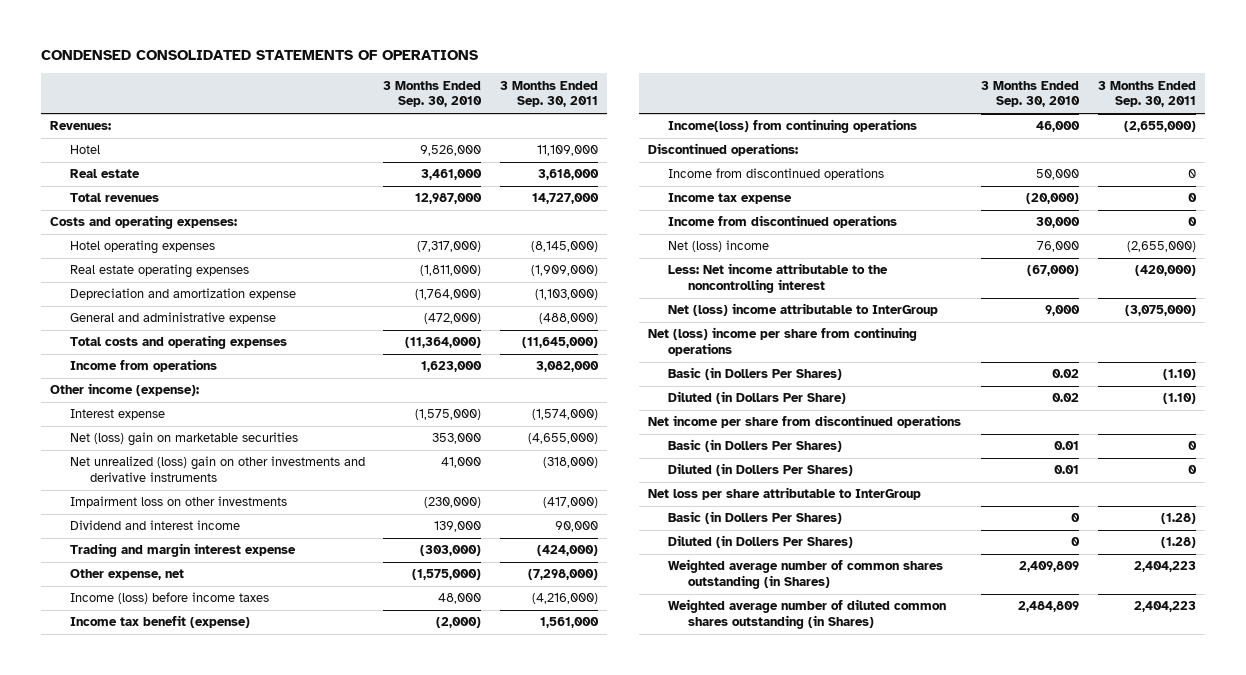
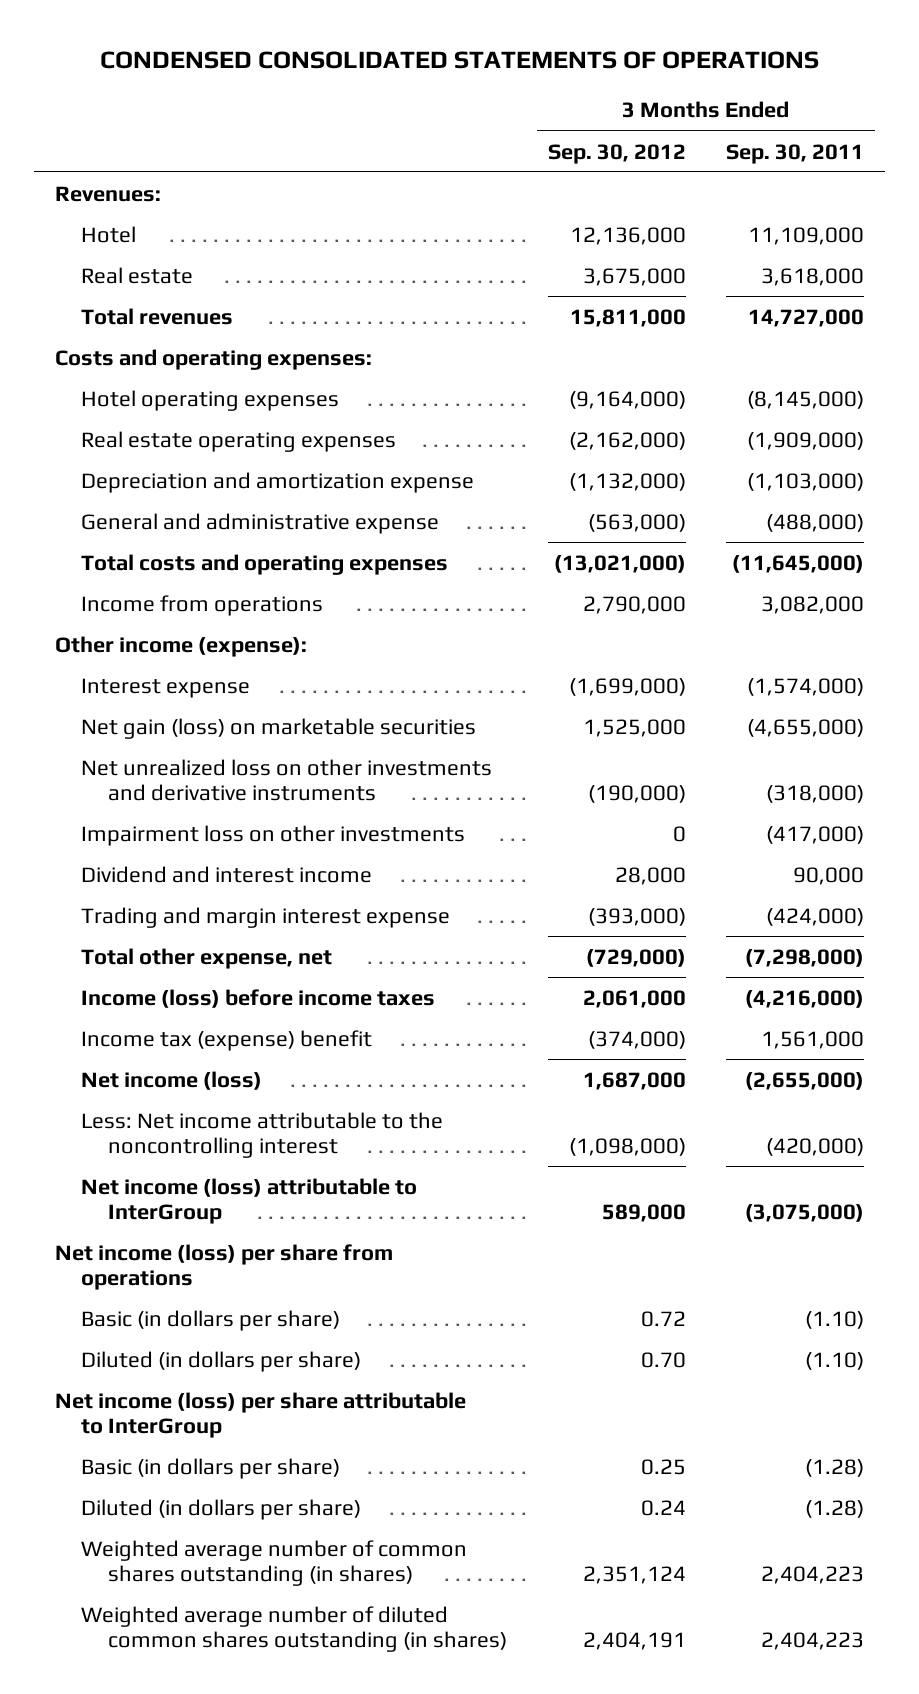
[383,80,483,108] 3 Months Ended Sep. 30, 2010 -> none
none -> [547,143,686,164] Sep. 30, 2012
[69,432,298,447] Net (loss) gain on marketable securities -> [81,717,477,739] Net gain (loss) on marketable securities
[69,456,365,483] Net unrealized (loss) gain on other investments and derivative instruments -> [81,758,493,801] Net unrealized loss on other investments and derivative instruments
[69,569,184,581] Other expense, net -> [81,947,333,969] Total other expense, net
[667,119,917,134] Income(loss) from continuing operations -> none
[647,143,798,157] Discontinued operations: -> none
[667,168,884,181] Income from discontinued operations -> none
[667,193,792,205] Income tax expense -> none
[667,215,897,229] Income from discontinued operations -> none
[69,615,250,629] Income tax benefit (expense) -> [81,1029,373,1051] Income tax (expense) benefit
[667,240,769,253] Net (loss) income -> [81,1070,263,1090] Net income (loss)
[647,415,961,429] Net income per share from discontinued operations -> none
[667,439,842,453] Basic (in Dollers Per Shares) -> none
[667,463,853,477] Diluted (in Dollers Per Shares) -> none
[667,303,938,317] Net (loss) income attributable to InterGroup -> [81,1177,418,1224] Net income (loss) attributable to InterGroup
[647,327,917,357] Net (loss) income per share from continuing operations -> [54,1243,393,1290] Net income (loss) per share from operations
[667,367,842,381] Basic (in Dollers Per Shares) -> [81,1309,341,1331] Basic (in dollars per share)
[667,391,846,405] Diluted (in Dollars Per Share) -> [81,1350,362,1372] Diluted (in dollars per share)
[647,487,921,501] Net loss per share attributable to InterGroup -> [54,1391,466,1438] Net income (loss) per share attributable to InterGroup
[667,511,842,525] Basic (in Dollers Per Shares) -> [81,1457,341,1479] Basic (in dollars per share)
[667,535,853,549] Diluted (in Dollers Per Shares) -> [81,1498,362,1520] Diluted (in dollars per share)
[667,559,943,590] Weighted average number of common shares outstanding (in Shares) -> [81,1539,468,1586] Weighted average number of common shares outstanding (in shares)
[667,599,946,630] Weighted average number of diluted common shares outstanding (in Shares) -> [81,1605,507,1652] Weighted average number of diluted common shares outstanding (in shares)

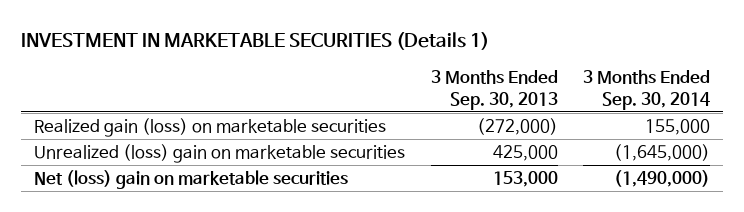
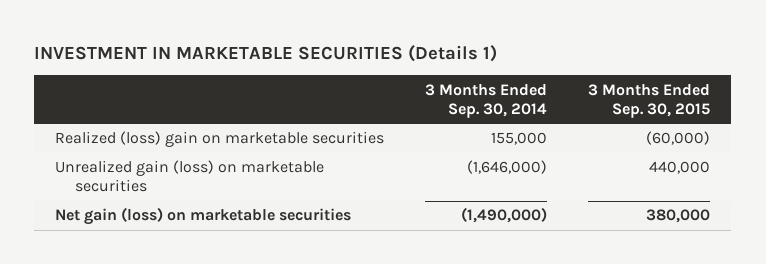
[430,70,558,110] 3 Months Ended Sep. 30, 2013 -> none
none -> [588,83,711,118] 3 Months Ended Sep. 30, 2015
[34,118,387,138] Realized gain (loss) on marketable securities -> [55,131,385,148] Realized (loss) gain on marketable securities
[34,144,406,164] Unrealized (loss) gain on marketable securities -> [55,160,325,193] Unrealized gain (loss) on marketable securities
[614,144,711,162] (1,645,000) -> [467,160,548,175] (1,646,000)
[34,170,349,190] Net (loss) gain on marketable securities -> [55,207,352,226] Net gain (loss) on marketable securities

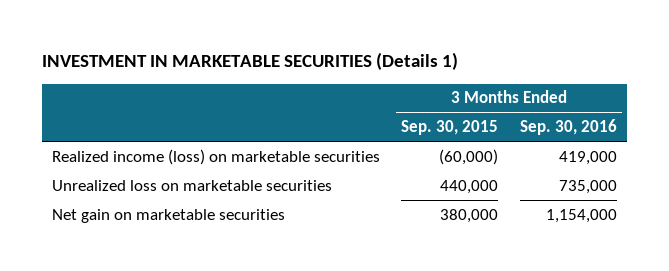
[425,83,548,118] 3 Months Ended Sep. 30, 2014 -> none
none -> [519,119,617,136] Sep. 30, 2016
[55,131,385,148] Realized (loss) gain on marketable securities -> [52,148,381,165] Realized income (loss) on marketable securities
[55,160,325,193] Unrealized gain (loss) on marketable securities -> [52,179,333,191] Unrealized loss on marketable securities
[55,207,352,226] Net gain (loss) on marketable securities -> [52,208,286,223] Net gain on marketable securities

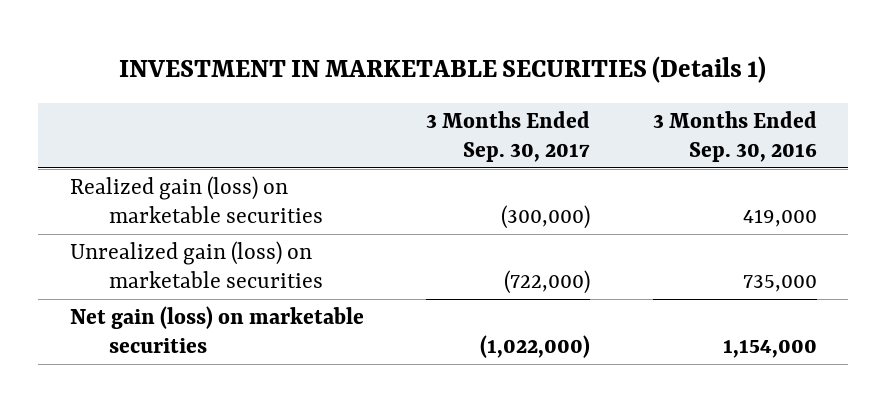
[401,120,499,136] Sep. 30, 2015 -> none
none -> [426,110,591,162] 3 Months Ended Sep. 30, 2017
[52,148,381,165] Realized income (loss) on marketable securities -> [69,176,323,224] Realized gain (loss) on marketable securities
[52,179,333,191] Unrealized loss on marketable securities -> [69,241,323,289] Unrealized gain (loss) on marketable securities
[52,208,286,223] Net gain on marketable securities -> [69,306,364,354] Net gain (loss) on marketable securities

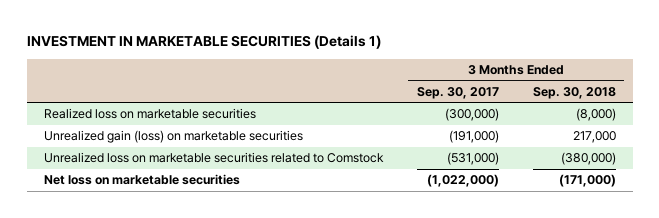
[652,110,817,162] 3 Months Ended Sep. 30, 2016 -> none
none -> [532,86,616,99] Sep. 30, 2018
[69,176,323,224] Realized gain (loss) on marketable securities -> [43,108,256,120] Realized loss on marketable securities
[504,270,591,295] (722,000) -> [448,130,499,144] (191,000)
none -> [43,152,384,164] Unrealized loss on marketable securities related to Comstock
[69,306,364,354] Net gain (loss) on marketable securities -> [43,174,240,186] Net loss on marketable securities

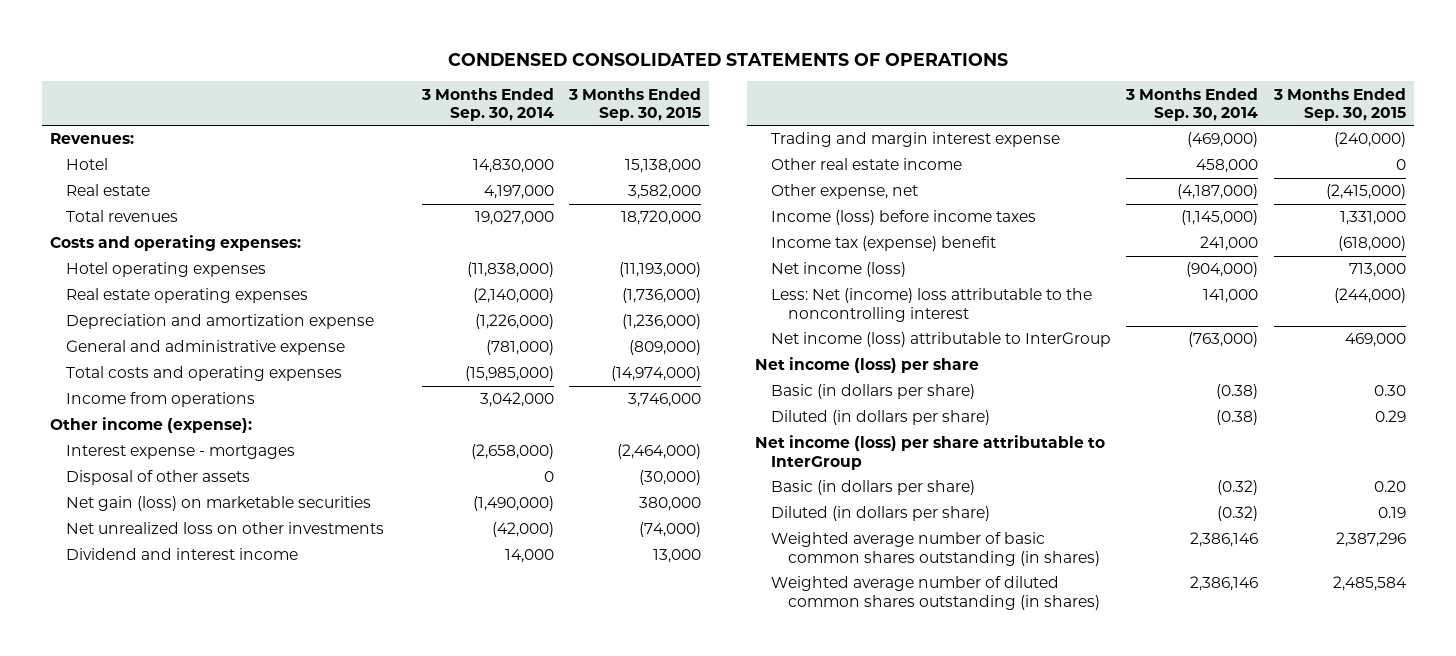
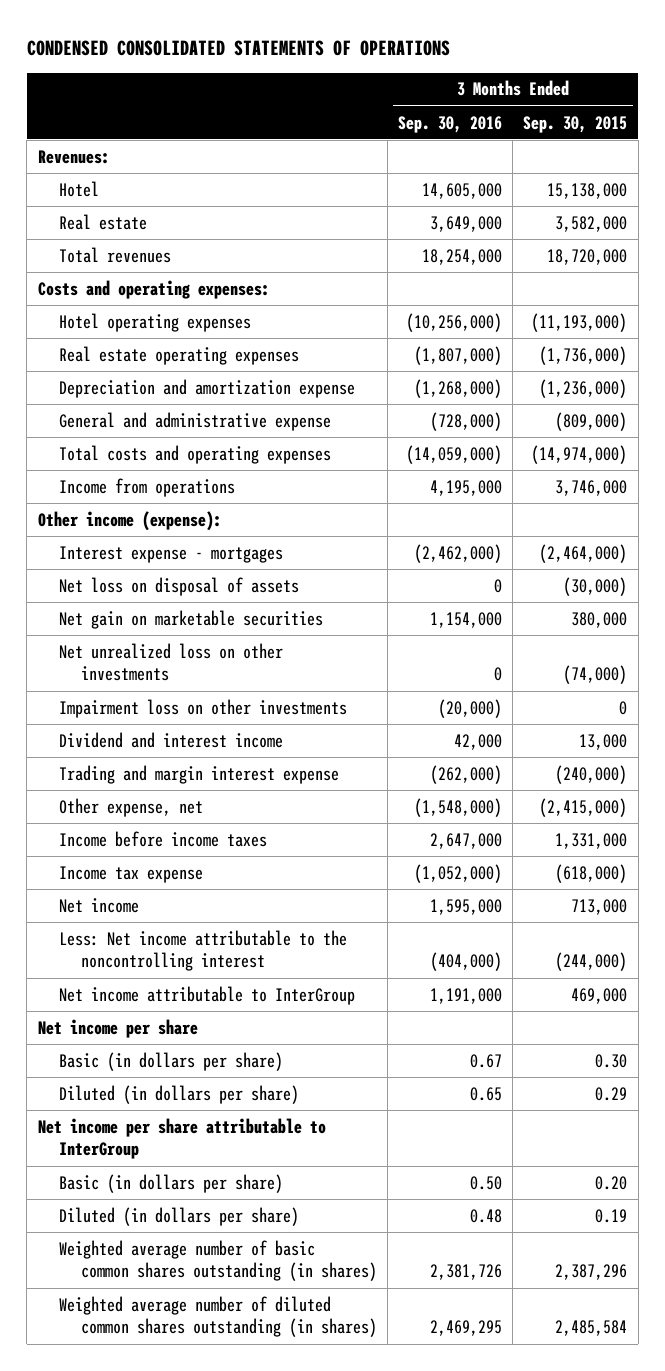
[420,87,554,121] 3 Months Ended Sep. 30, 2014 -> none
none -> [397,115,502,133] Sep. 30, 2016
[66,470,251,486] Disposal of other assets -> [59,576,300,596] Net loss on disposal of assets
[66,496,372,512] Net gain (loss) on marketable securities -> [59,609,324,629] Net gain on marketable securities
none -> [59,698,348,718] Impairment loss on other investments
[771,158,963,171] Other real estate income -> none
[771,210,1037,226] Income (loss) before income taxes -> [59,830,268,847] Income before income taxes
[771,236,997,252] Income tax (expense) benefit -> [59,865,204,883] Income tax expense
[771,262,907,278] Net income (loss) -> [59,897,140,913] Net income
[771,288,1093,322] Less: Net (income) loss attributable to the noncontrolling interest -> [59,929,348,972] Less: Net income attributable to the noncontrolling interest
[771,332,1112,348] Net income (loss) attributable to InterGroup -> [59,985,356,1005] Net income attributable to InterGroup
[754,357,979,374] Net income (loss) per share -> [37,1018,198,1038] Net income per share
[754,435,1105,470] Net income (loss) per share attributable to InterGroup -> [37,1117,326,1160] Net income per share attributable to InterGroup

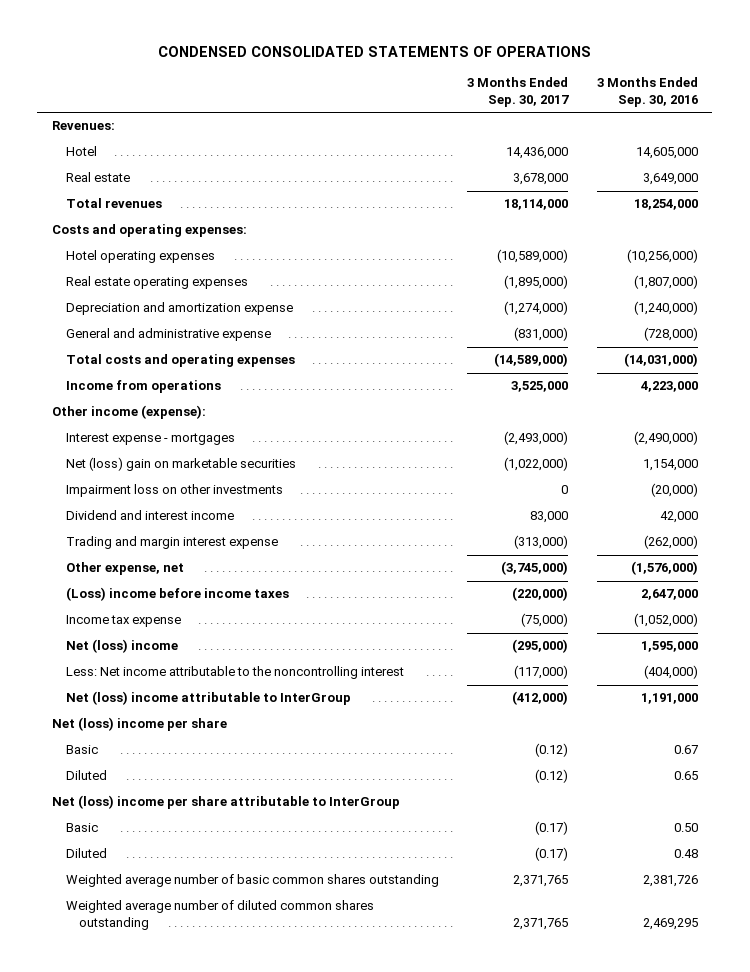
[523,115,628,133] Sep. 30, 2015 -> none
none -> [467,77,570,107] 3 Months Ended Sep. 30, 2017
[413,378,502,398] (1,268,000) -> [633,301,698,316] (1,240,000)
[405,444,502,464] (14,059,000) -> [623,353,698,368] (14,031,000)
[429,479,502,496] 4,195,000 -> [640,381,698,393] 4,223,000
[59,576,300,596] Net loss on disposal of assets -> none
[59,642,284,682] Net unrealized loss on other investments -> none
[413,543,502,563] (2,462,000) -> [633,431,698,446] (2,490,000)
[59,609,324,629] Net gain on marketable securities -> [65,457,296,472] Net (loss) gain on marketable securities
[413,797,502,817] (1,548,000) -> [630,561,698,576] (1,576,000)
[59,830,268,847] Income before income taxes -> [65,587,289,602] (Loss) income before income taxes
[59,897,140,913] Net income -> [65,639,178,654] Net (loss) income
[59,985,356,1005] Net income attributable to InterGroup -> [65,691,351,706] Net (loss) income attributable to InterGroup
[37,1018,198,1038] Net income per share -> [51,717,227,732] Net (loss) income per share
[59,1051,284,1071] Basic (in dollars per share) -> [65,745,98,755] Basic
[59,1084,300,1104] Diluted (in dollars per share) -> [65,770,107,781] Diluted
[37,1117,326,1160] Net income per share attributable to InterGroup -> [51,795,400,810] Net (loss) income per share attributable to InterGroup
[59,1173,284,1193] Basic (in dollars per share) -> [65,823,98,833] Basic
[59,1206,300,1226] Diluted (in dollars per share) -> [65,848,107,859] Diluted
[59,1239,377,1282] Weighted average number of basic common shares outstanding (in shares) -> [65,874,439,888] Weighted average number of basic common shares outstanding
[59,1295,377,1338] Weighted average number of diluted common shares outstanding (in shares) -> [65,900,374,930] Weighted average number of diluted common shares outstanding

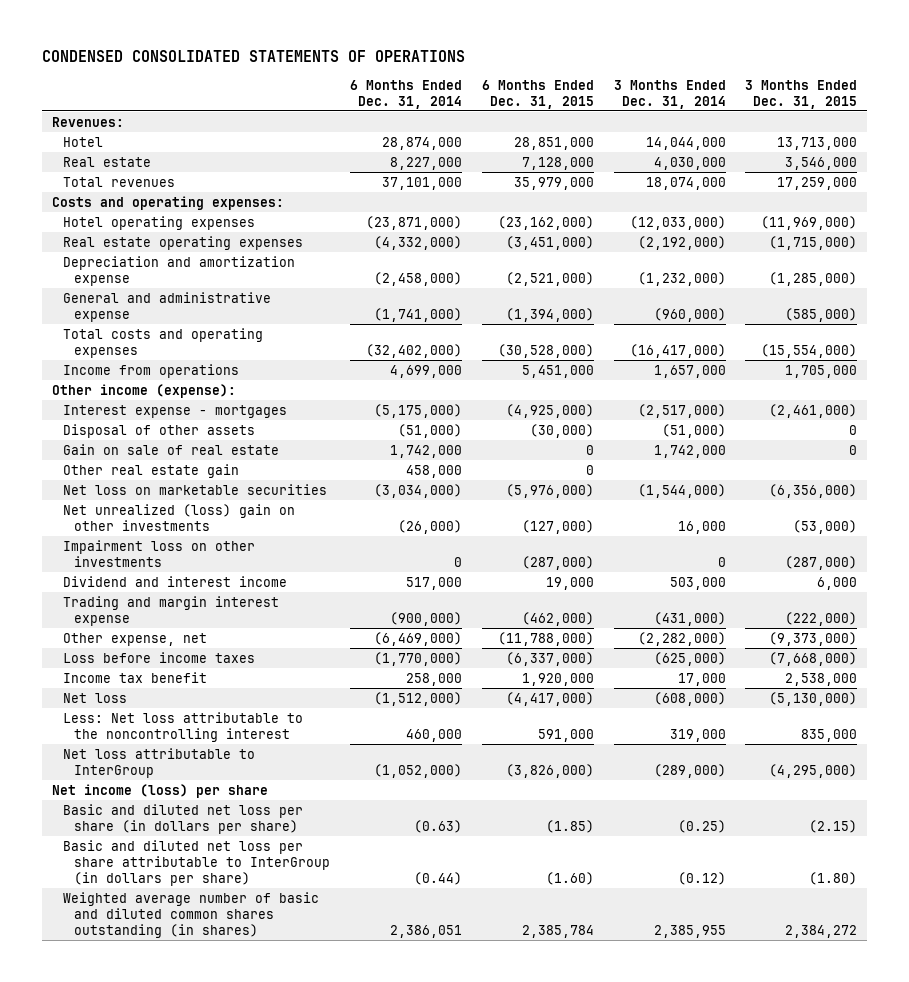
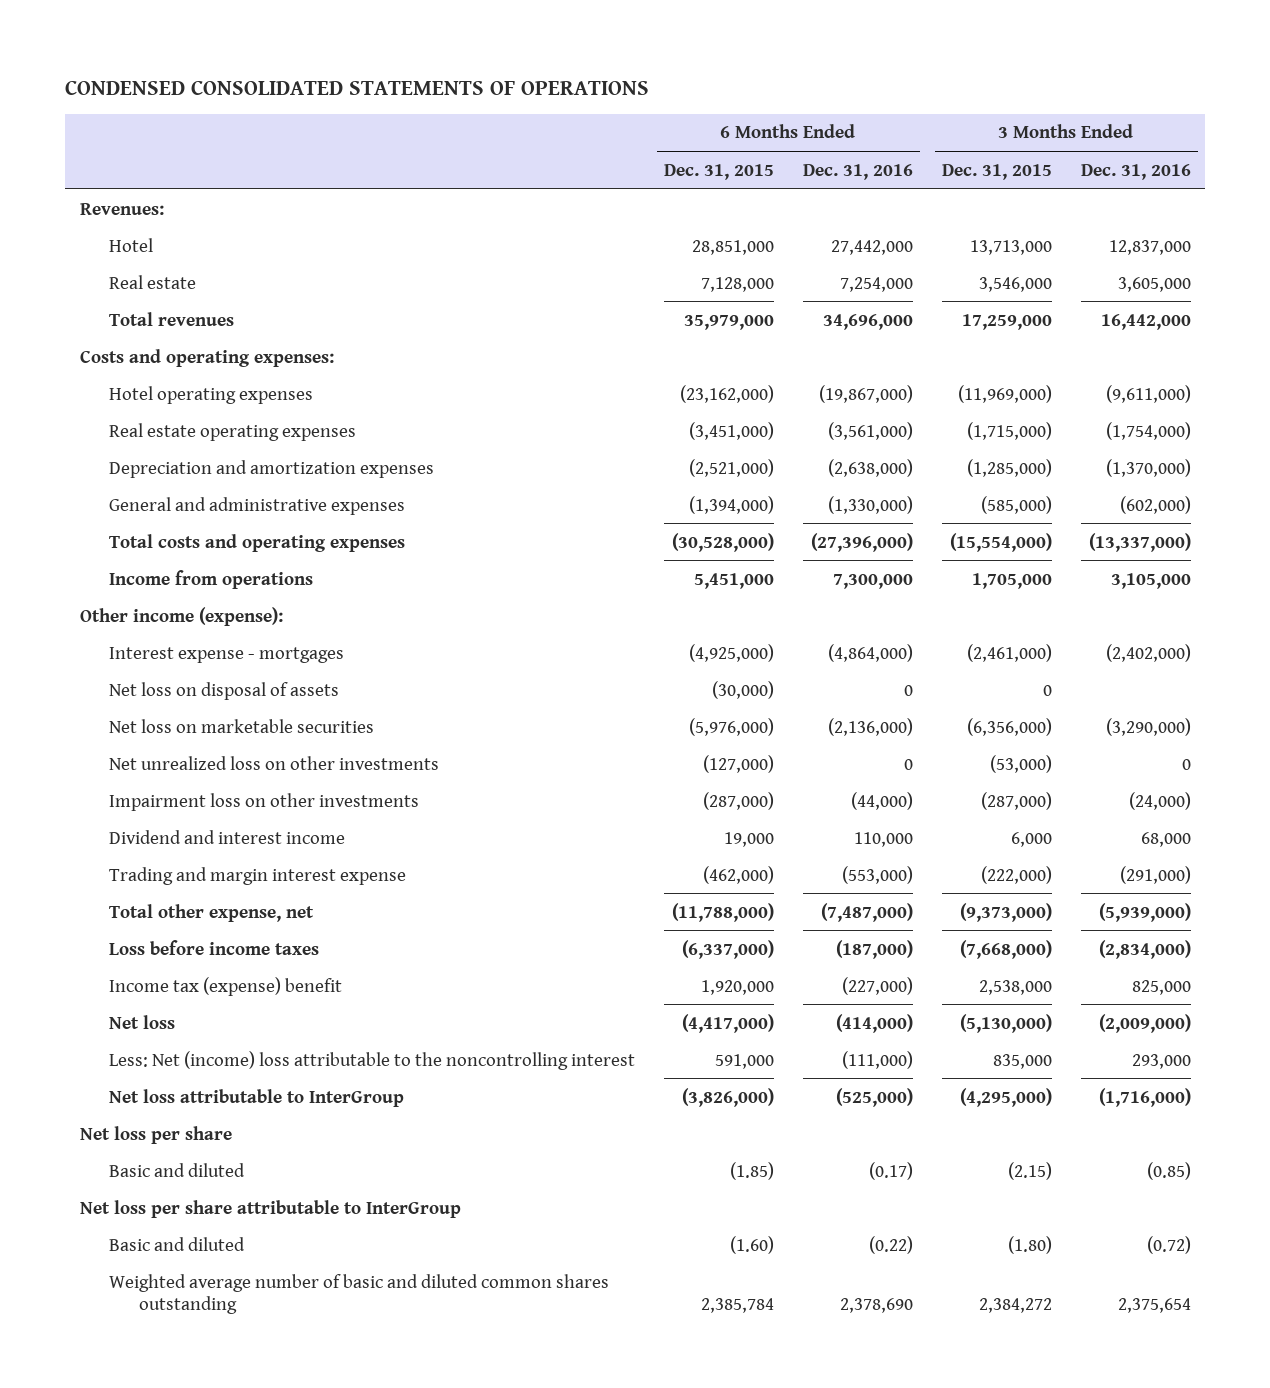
[349,79,462,109] 6 Months Ended Dec. 31, 2014 -> none
[613,79,726,109] 3 Months Ended Dec. 31, 2014 -> none
none -> [802,163,913,180] Dec. 31, 2016
none -> [1080,163,1191,180] Dec. 31, 2016
[63,255,296,286] Depreciation and amortization expense -> [109,459,435,478] Depreciation and amortization expenses
[63,291,272,322] General and administrative expense -> [109,496,406,515] General and administrative expenses
[63,443,280,455] Gain on sale of real estate -> none
[63,463,240,478] Other real estate gain -> none
[63,423,256,438] Disposal of other assets -> [109,681,340,700] Net loss on disposal of assets
[63,503,296,531] Net unrealized (loss) gain on other investments -> [109,755,440,770] Net unrealized loss on other investments
[63,632,208,646] Other expense, net -> [109,903,315,922] Total other expense, net
[63,671,208,683] Income tax benefit -> [109,976,343,996] Income tax (expense) benefit
[63,711,304,742] Less: Net loss attributable to the noncontrolling interest -> [109,1050,636,1070] Less: Net (income) loss attributable to the noncontrolling interest
[51,783,268,798] Net income (loss) per share -> [79,1125,232,1144] Net loss per share
[63,803,304,834] Basic and diluted net loss per share (in dollars per share) -> [109,1162,246,1177] Basic and diluted
none -> [79,1199,461,1218] Net loss per share attributable to InterGroup
[63,839,331,886] Basic and diluted net loss per share attributable to InterGroup (in dollars per share) -> [109,1236,246,1251] Basic and diluted
[63,891,320,938] Weighted average number of basic and diluted common shares outstanding (in shares) -> [109,1273,610,1315] Weighted average number of basic and diluted common shares outstanding

